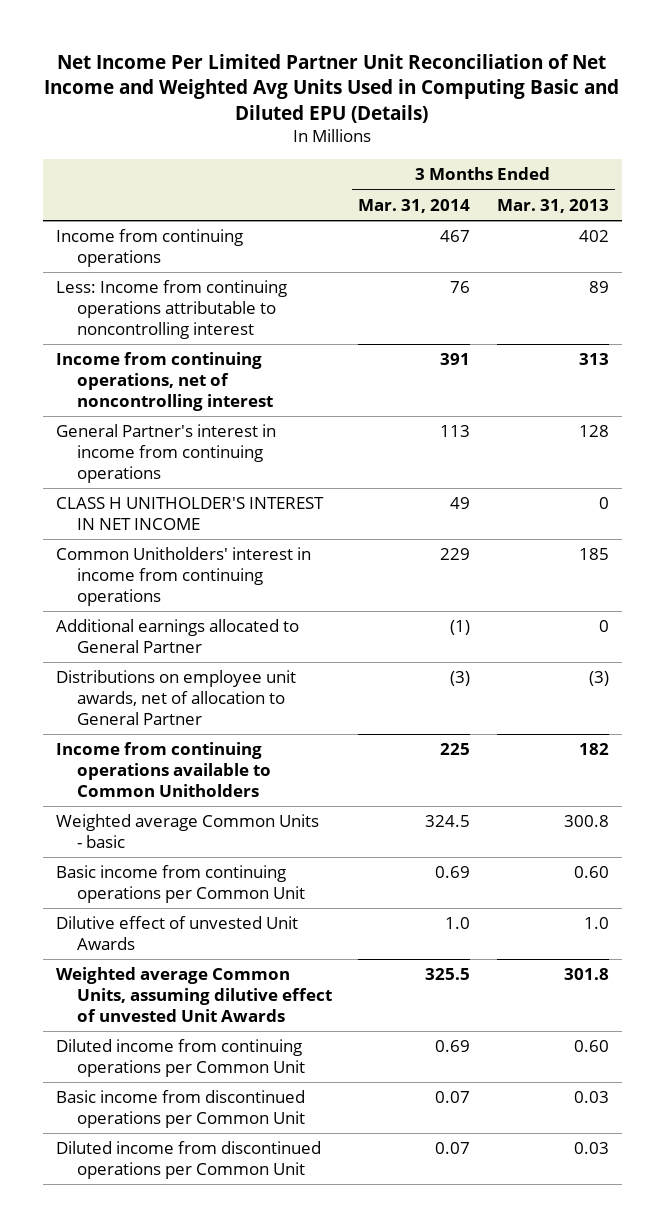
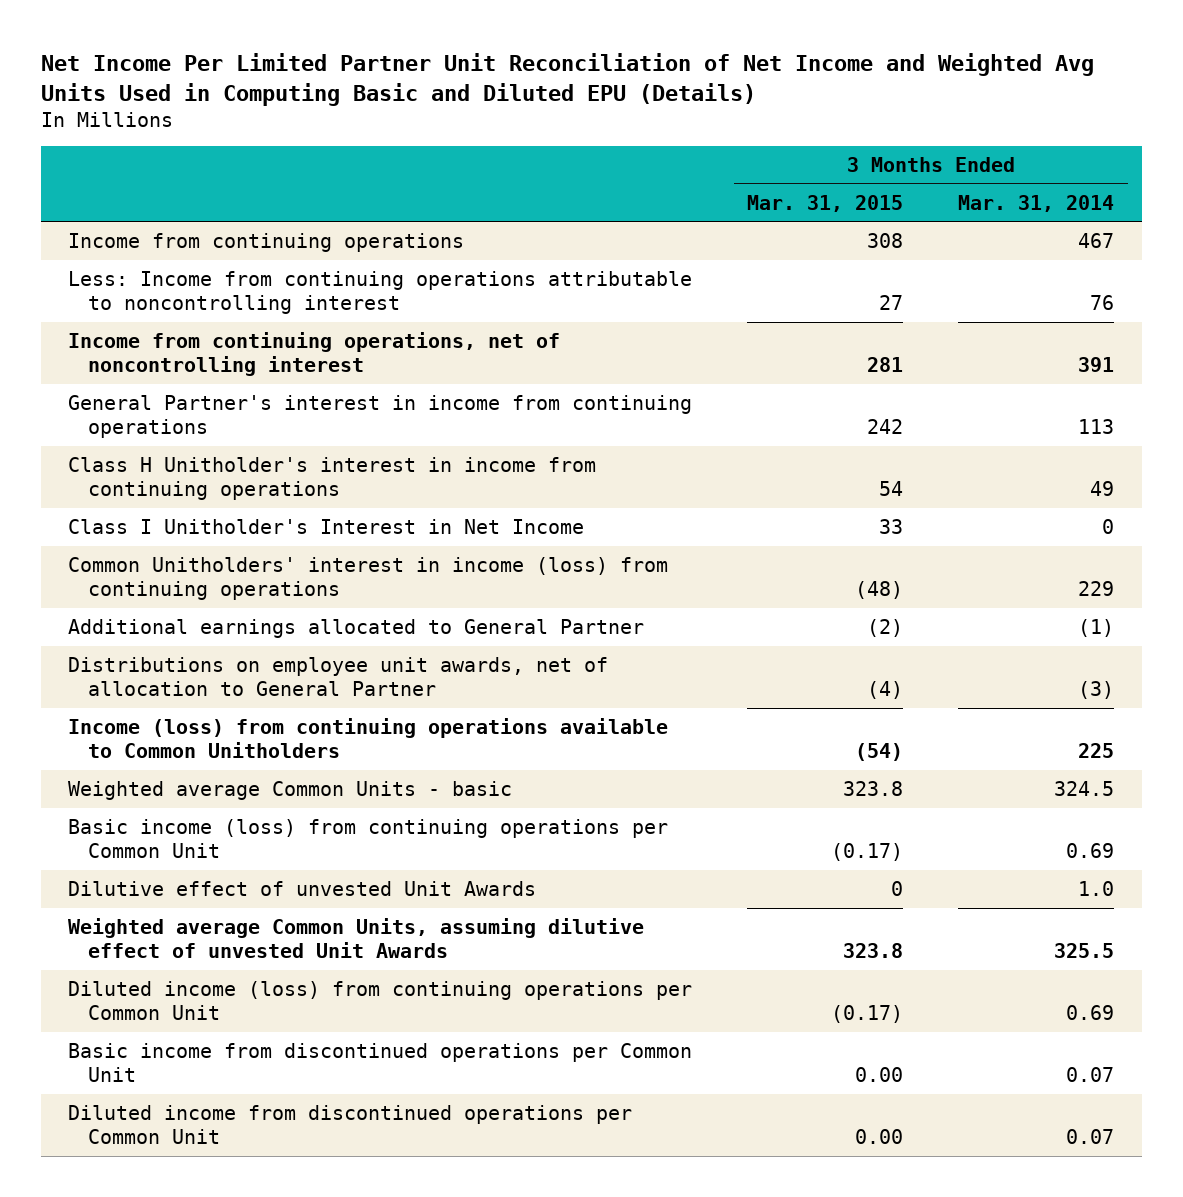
[496,198,609,213] Mar. 31, 2013 -> none
none -> [747,194,904,212] Mar. 31, 2015
[55,497,324,530] CLASS H UNITHOLDER'S INTEREST IN NET INCOME -> [68,456,597,501] Class H Unitholder's interest in income from continuing operations
none -> [68,518,585,534] Class I Unitholder's Interest in Net Income
[55,547,311,606] Common Unitholders' interest in income from continuing operations -> [68,556,669,601] Common Unitholders' interest in income (loss) from continuing operations
[55,742,272,797] Income from continuing operations available to Common Unitholders -> [68,717,669,759] Income (loss) from continuing operations available to Common Unitholders
[55,865,306,903] Basic income from continuing operations per Common Unit -> [68,818,669,859] Basic income (loss) from continuing operations per Common Unit
[55,1039,306,1077] Diluted income from continuing operations per Common Unit -> [68,980,693,1021] Diluted income (loss) from continuing operations per Common Unit

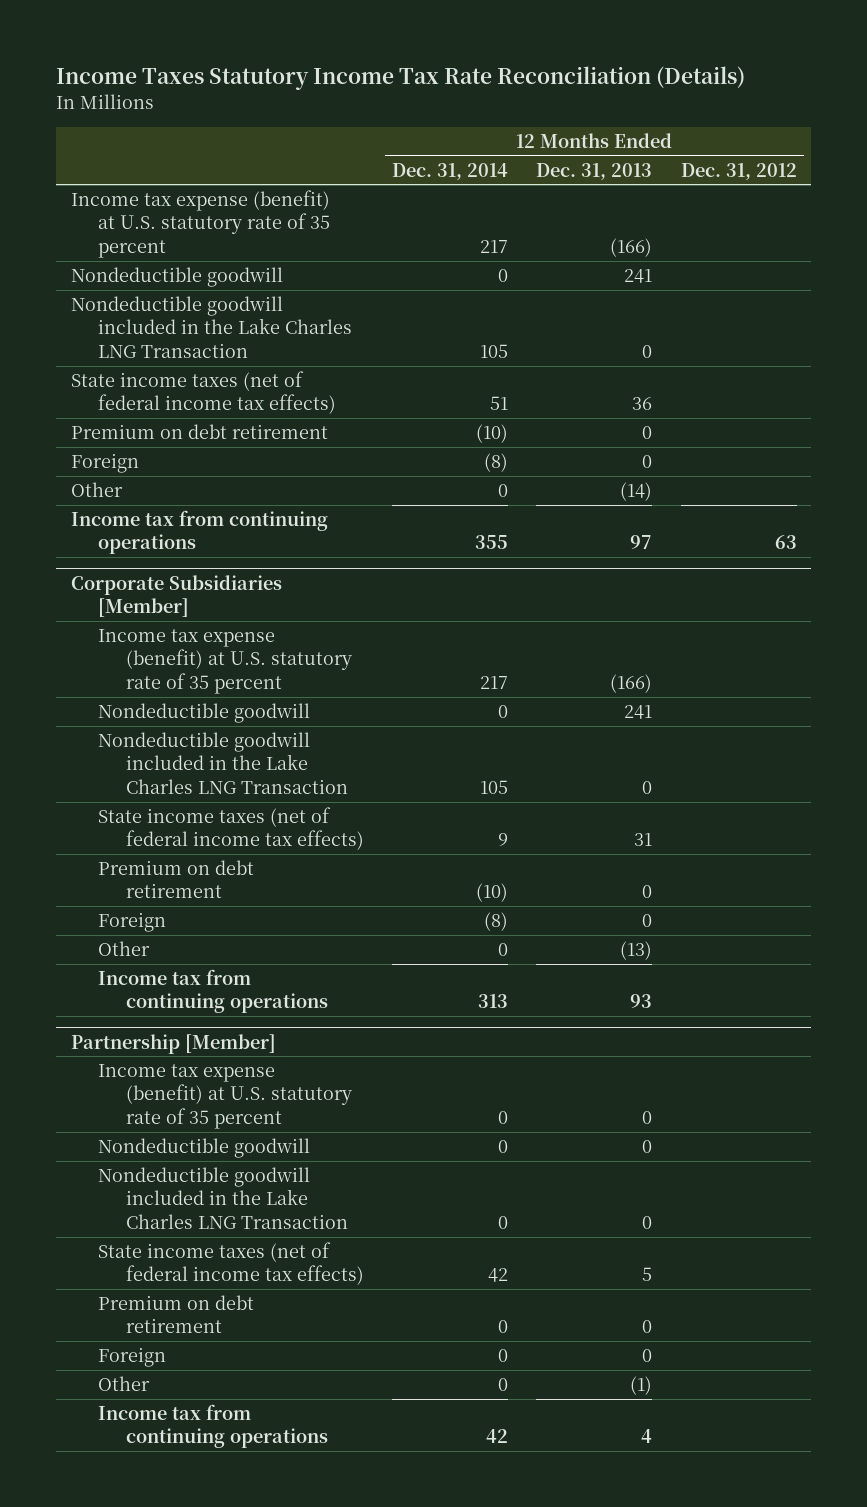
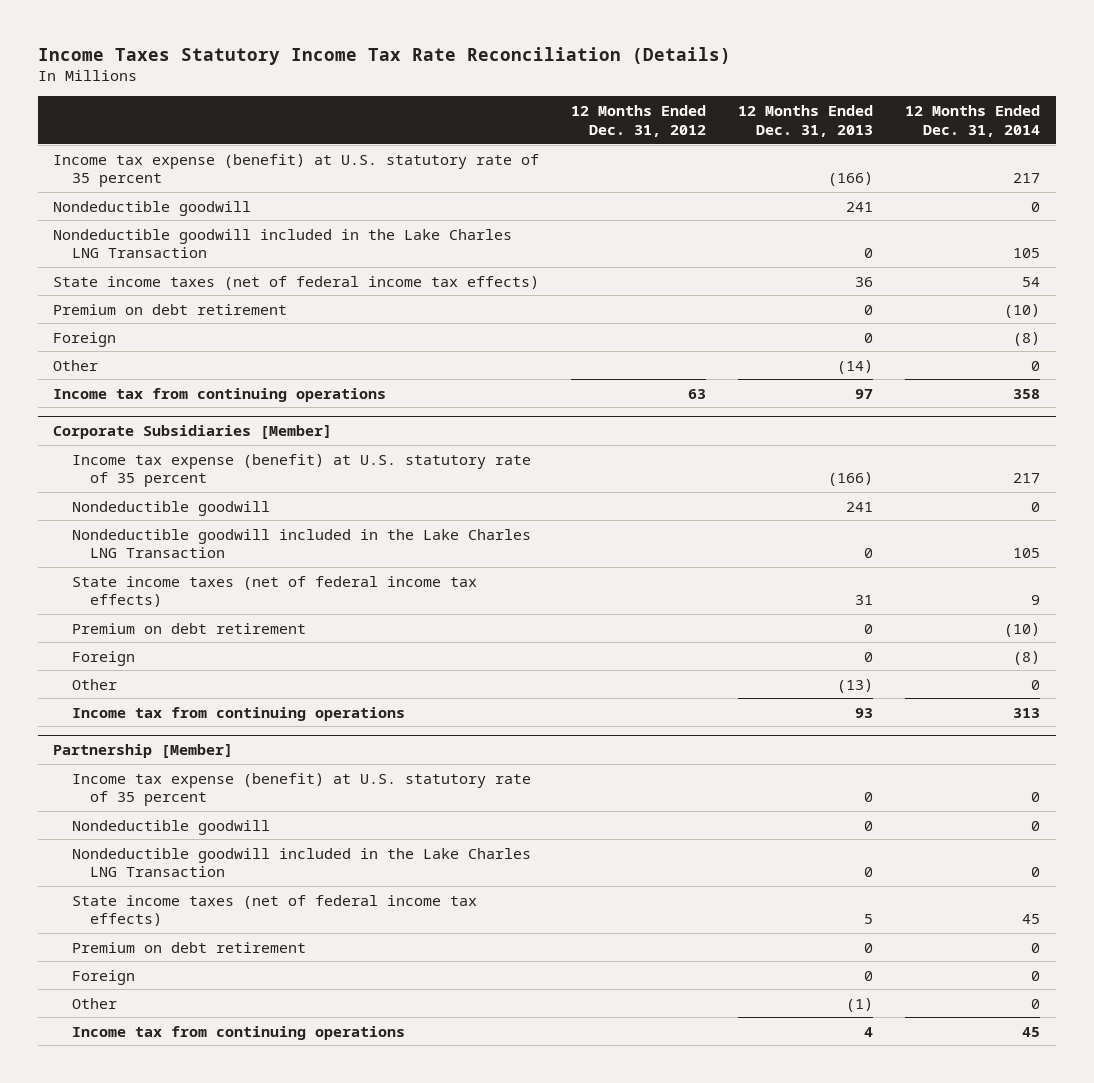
[489,396,508,411] 51 -> [1022,276,1041,287] 54
[474,535,508,550] 355 -> [1013,388,1041,399] 358
[487,1268,508,1283] 42 -> [1022,914,1041,925] 45
[485,1429,508,1444] 42 -> [1022,1026,1041,1037] 45

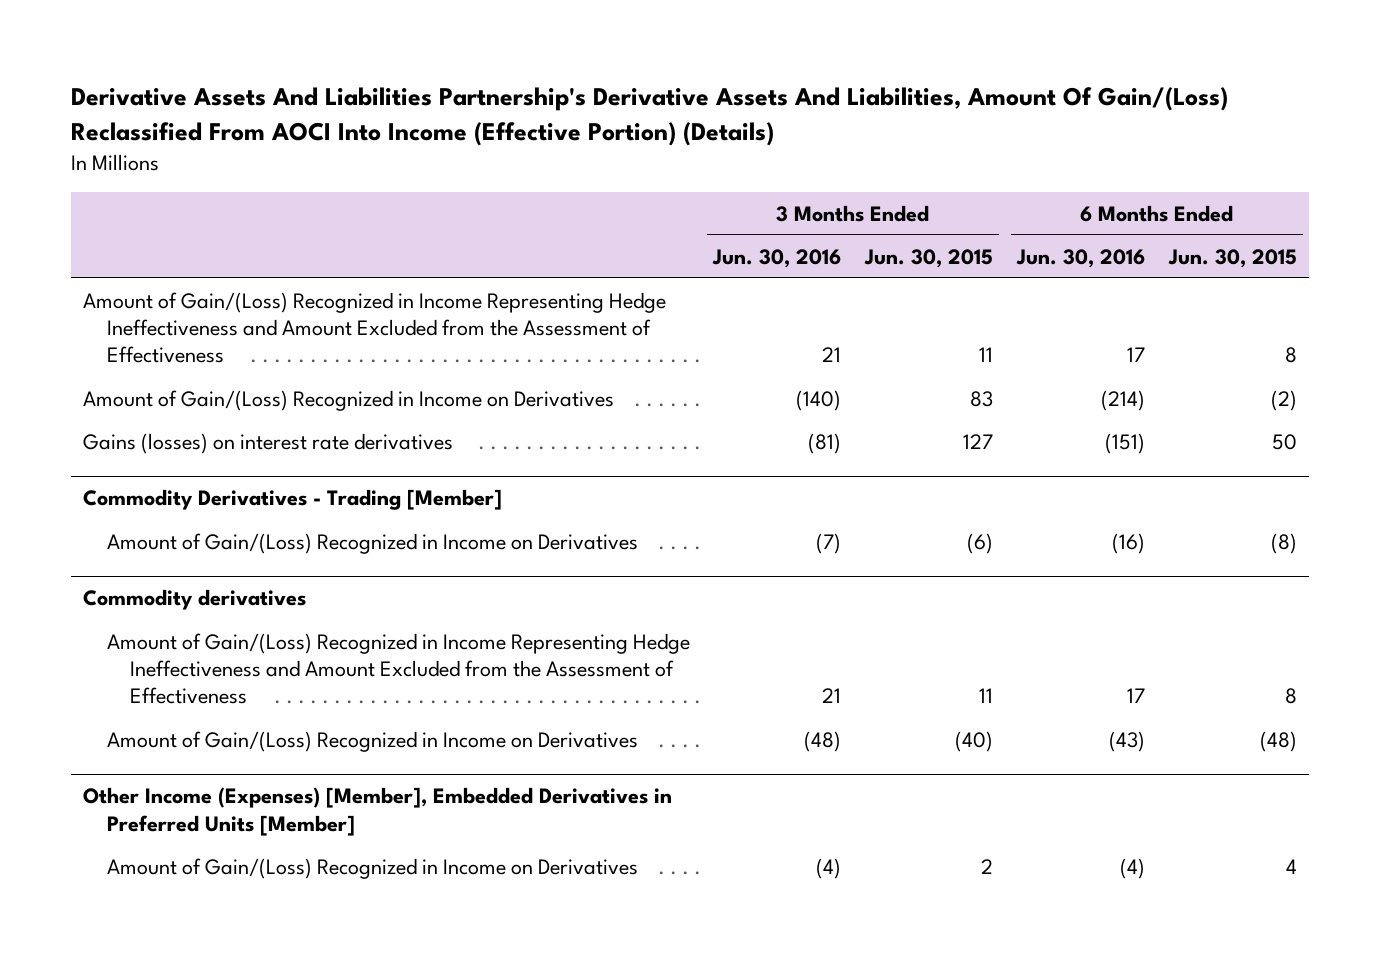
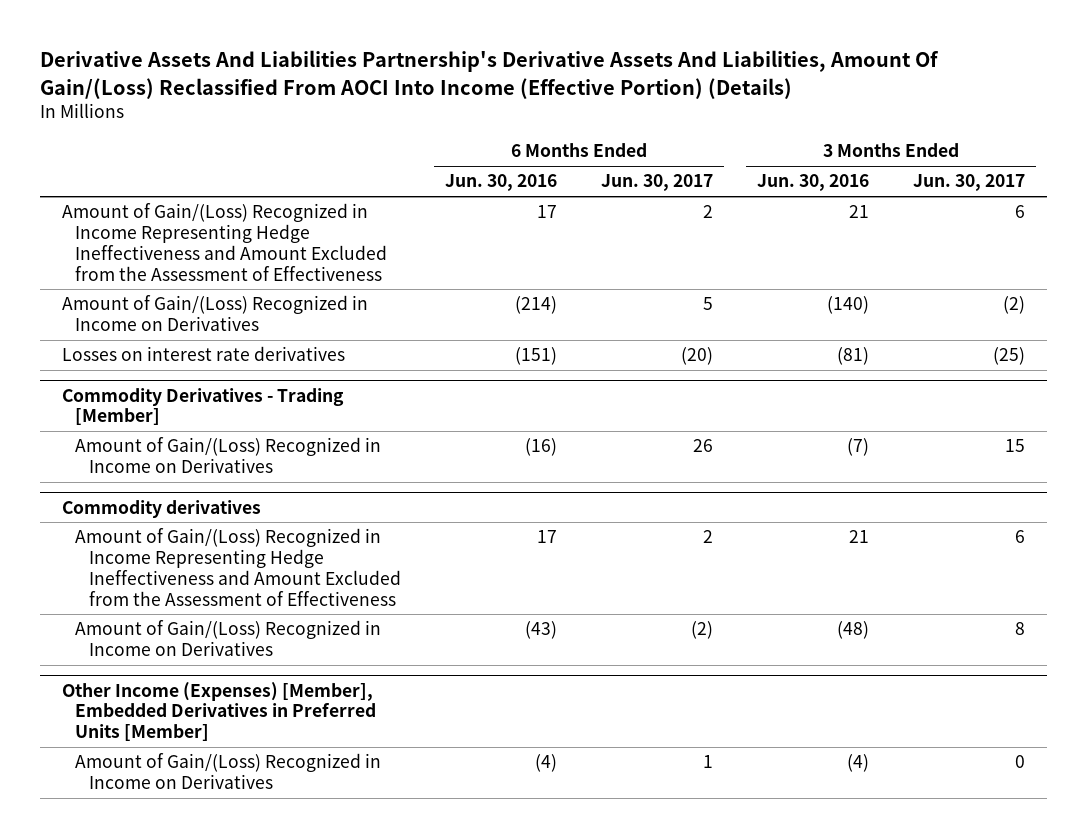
[864,248,994,268] Jun. 30, 2015 -> none
[1167,248,1297,268] Jun. 30, 2015 -> none
none -> [600,174,713,192] Jun. 30, 2017
none -> [912,174,1025,192] Jun. 30, 2017
[83,432,454,454] Gains (losses) on interest rate derivatives -> [62,346,346,362] Losses on interest rate derivatives

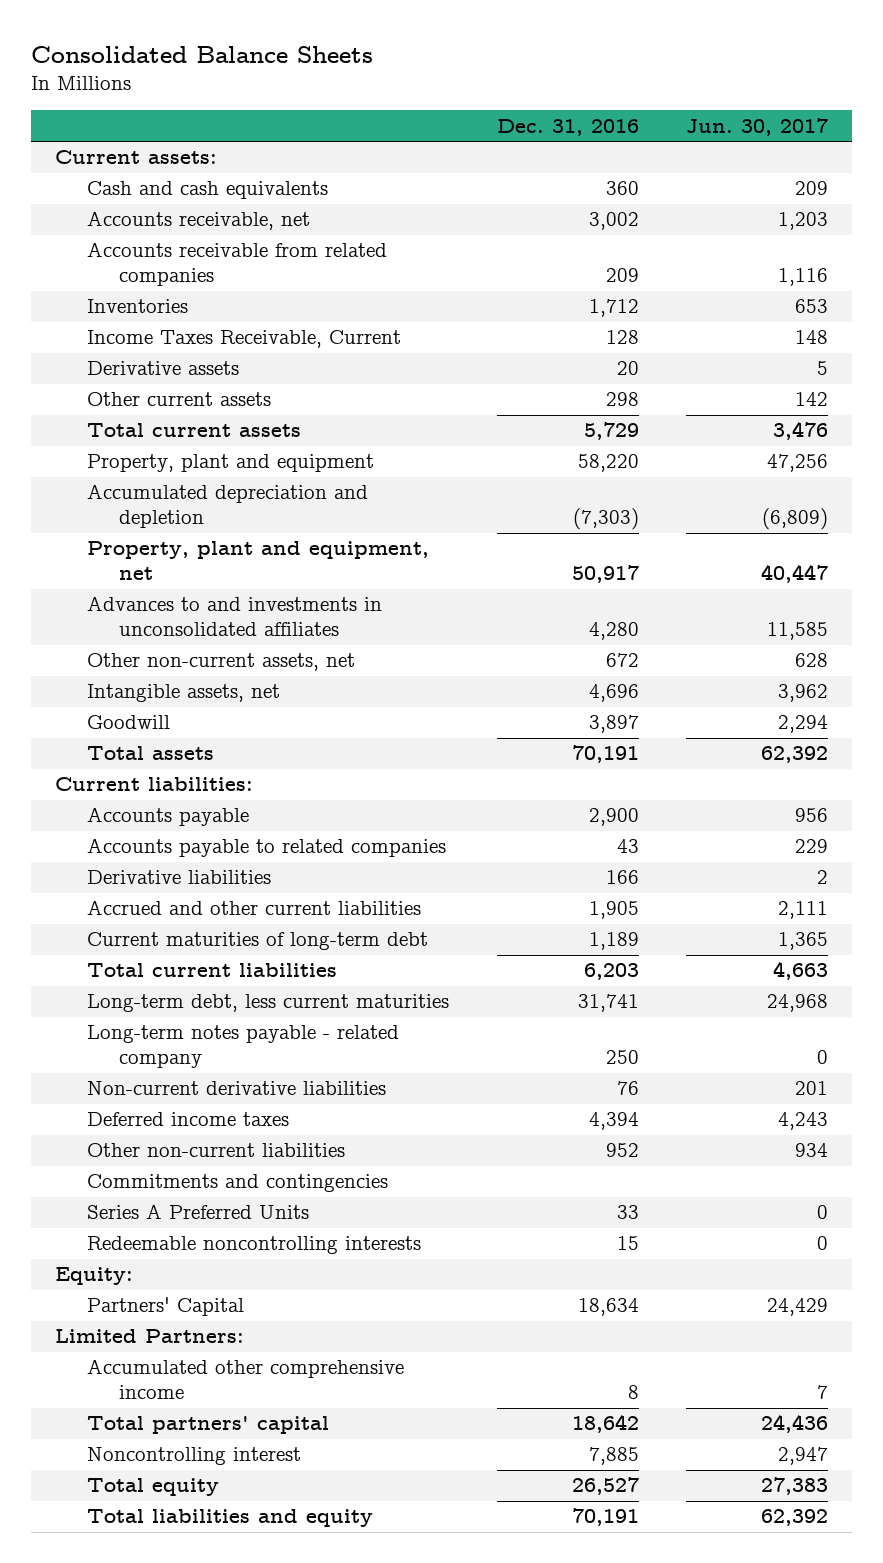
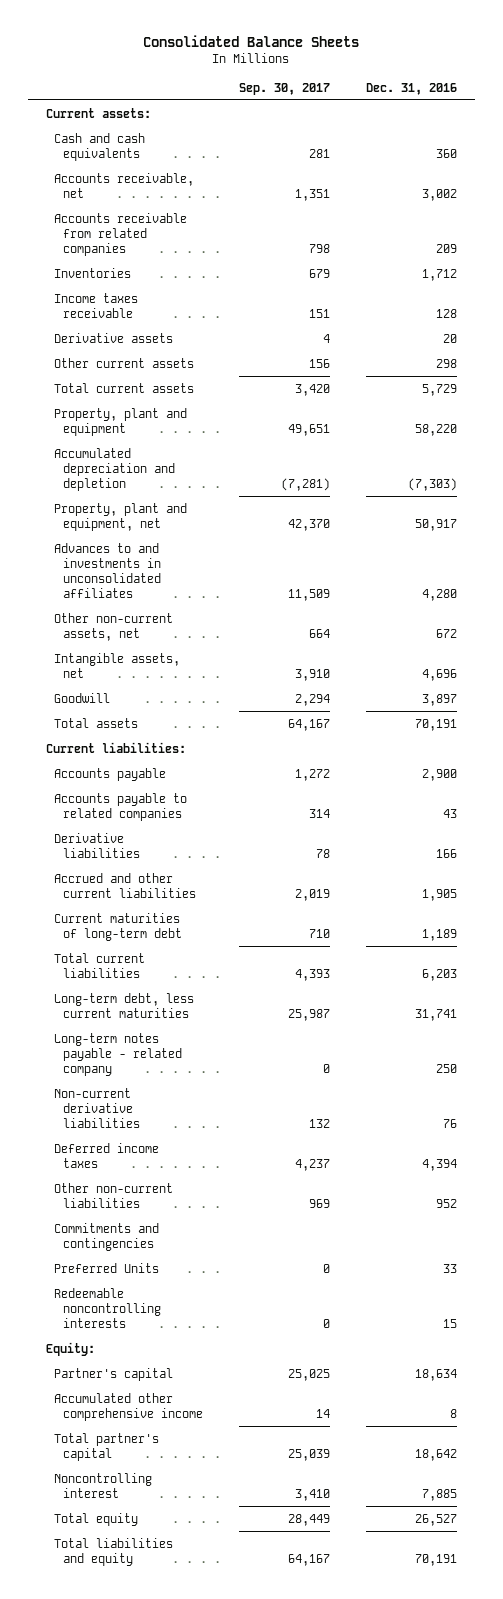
[686,117,829,136] Jun. 30, 2017 -> none
none -> [238,82,330,95] Sep. 30, 2017
[87,330,402,349] Income Taxes Receivable, Current -> [54,292,139,318] Income taxes receivable
[87,1204,310,1220] Series A Preferred Units -> [54,1262,160,1273] Preferred Units
[54,1329,244,1344] Limited Partners: -> none
[87,1297,245,1317] Partners' Capital -> [54,1367,174,1381] Partner's capital
[87,1416,330,1435] Total partners' capital -> [54,1432,160,1461] Total partner's capital

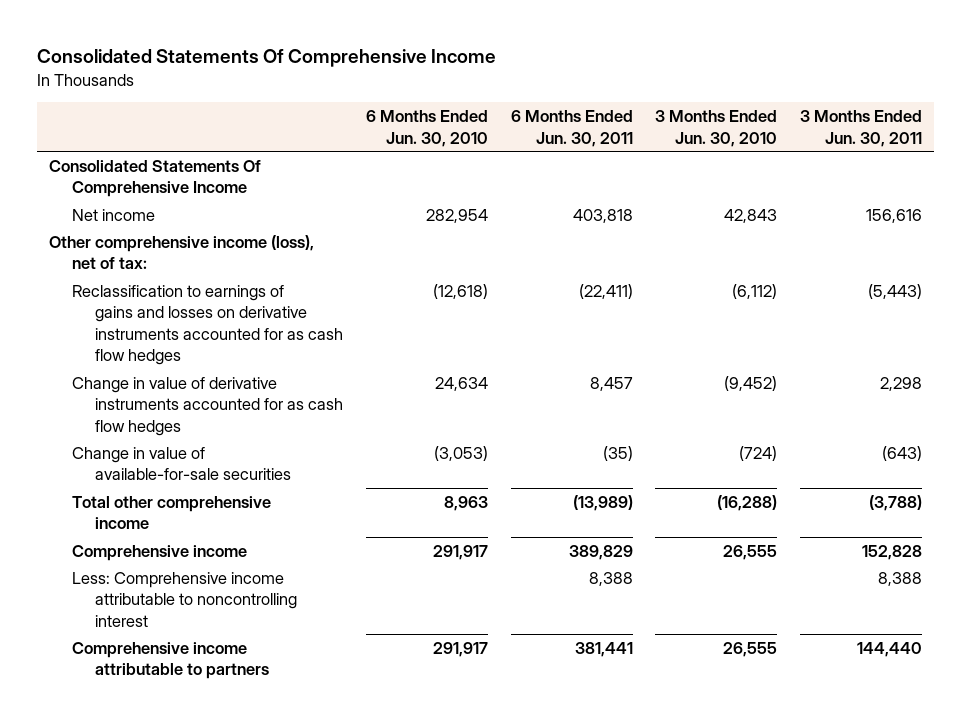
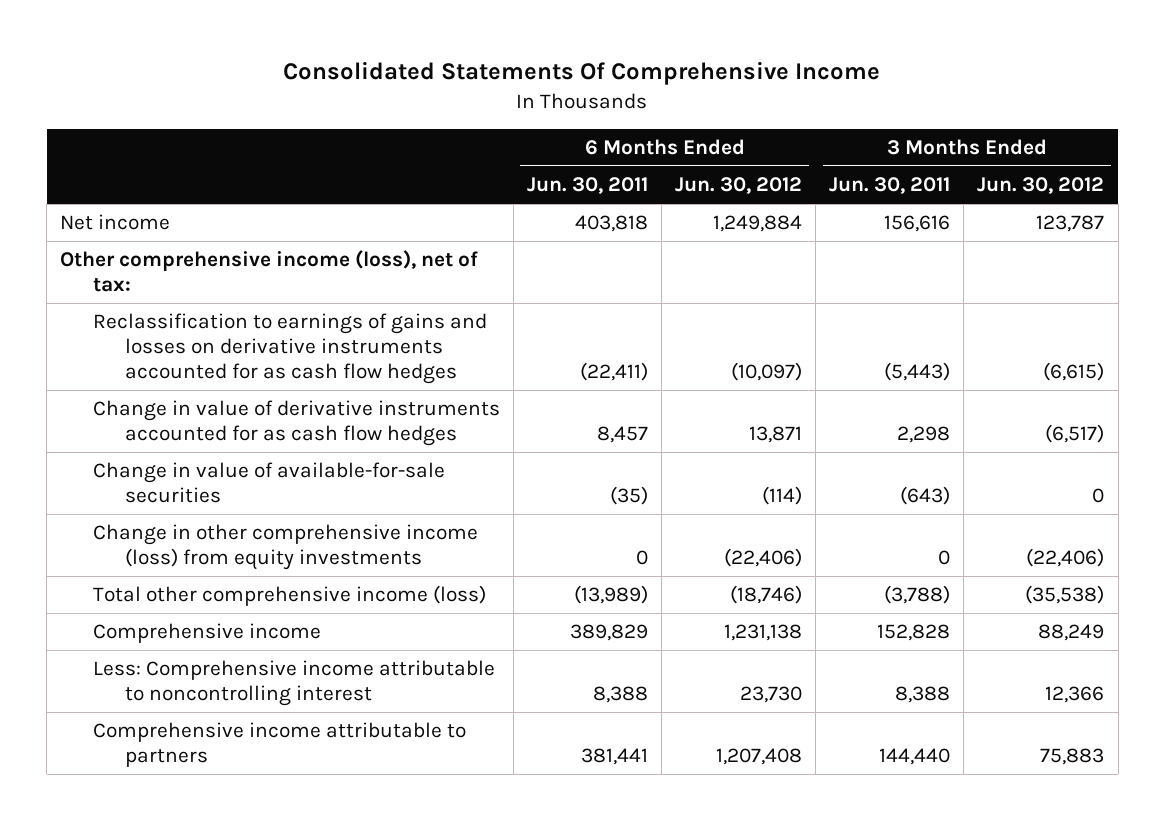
[365,110,488,147] 6 Months Ended Jun. 30, 2010 -> none
[655,110,778,147] 3 Months Ended Jun. 30, 2010 -> none
none -> [675,177,803,195] Jun. 30, 2012
none -> [977,177,1105,195] Jun. 30, 2012
[48,159,261,198] Consolidated Statements Of Comprehensive Income -> none
none -> [92,524,478,570] Change in other comprehensive income (loss) from equity investments
[71,495,271,530] Total other comprehensive income -> [92,585,486,607] Total other comprehensive income (loss)

